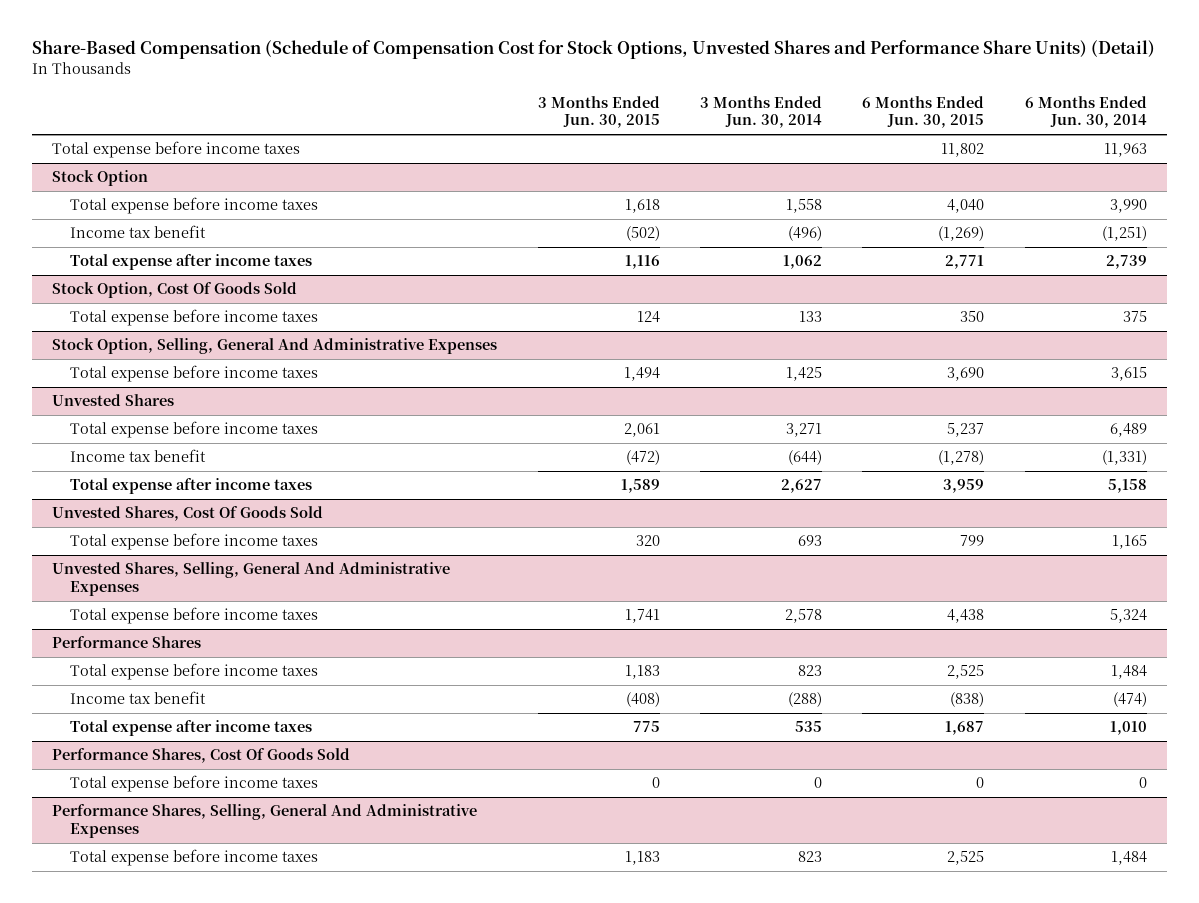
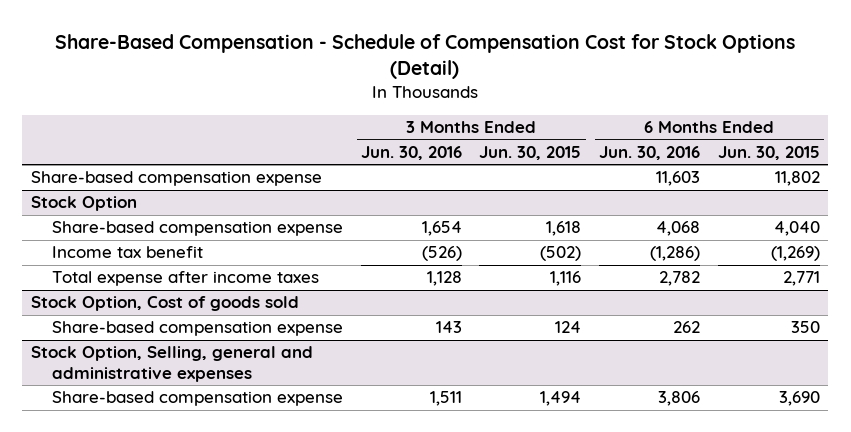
[32,40,1156,60] Share-Based Compensation (Schedule of Compensation Cost for Stock Options, Unvested Shares and Performance Share Units) (Detail) -> [55,33,796,80] Share-Based Compensation - Schedule of Compensation Cost for Stock Options (Detail)
[699,95,822,129] 3 Months Ended Jun. 30, 2014 -> none
[1024,95,1147,129] 6 Months Ended Jun. 30, 2014 -> none
none -> [360,145,462,160] Jun. 30, 2016
none -> [599,145,701,160] Jun. 30, 2016
[52,141,301,159] Total expense before income taxes -> [30,171,322,187] Share-based compensation expense
[69,197,318,215] Total expense before income taxes -> [52,221,344,237] Share-based compensation expense
[52,394,175,407] Unvested Shares -> none
[69,421,318,439] Total expense before income taxes -> none
[69,449,206,463] Income tax benefit -> none
[69,478,312,495] Total expense after income taxes -> none
[52,506,324,522] Unvested Shares, Cost Of Goods Sold -> none
[69,533,318,551] Total expense before income taxes -> none
[52,562,451,596] Unvested Shares, Selling, General And Administrative Expenses -> none
[69,607,318,625] Total expense before income taxes -> none
[52,636,202,649] Performance Shares -> none
[69,663,318,681] Total expense before income taxes -> none
[69,691,206,705] Income tax benefit -> none
[69,720,312,737] Total expense after income taxes -> none
[52,748,351,764] Performance Shares, Cost Of Goods Sold -> none
[69,775,318,793] Total expense before income taxes -> none
[52,804,478,838] Performance Shares, Selling, General And Administrative Expenses -> none
[69,849,318,867] Total expense before income taxes -> none
[52,282,298,299] Stock Option, Cost Of Goods Sold -> [30,296,299,312] Stock Option, Cost of goods sold
[69,309,318,327] Total expense before income taxes -> [52,321,344,337] Share-based compensation expense
[52,338,498,355] Stock Option, Selling, General And Administrative Expenses -> [30,346,313,382] Stock Option, Selling, general and administrative expenses
[69,365,318,383] Total expense before income taxes -> [52,391,344,407] Share-based compensation expense

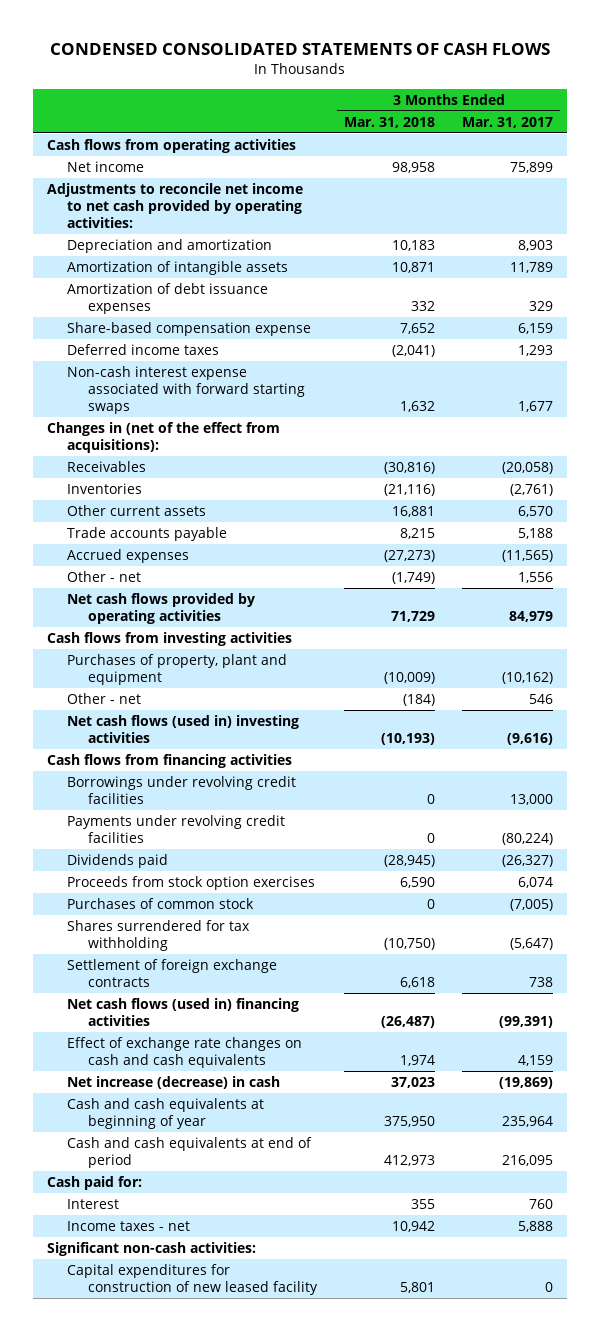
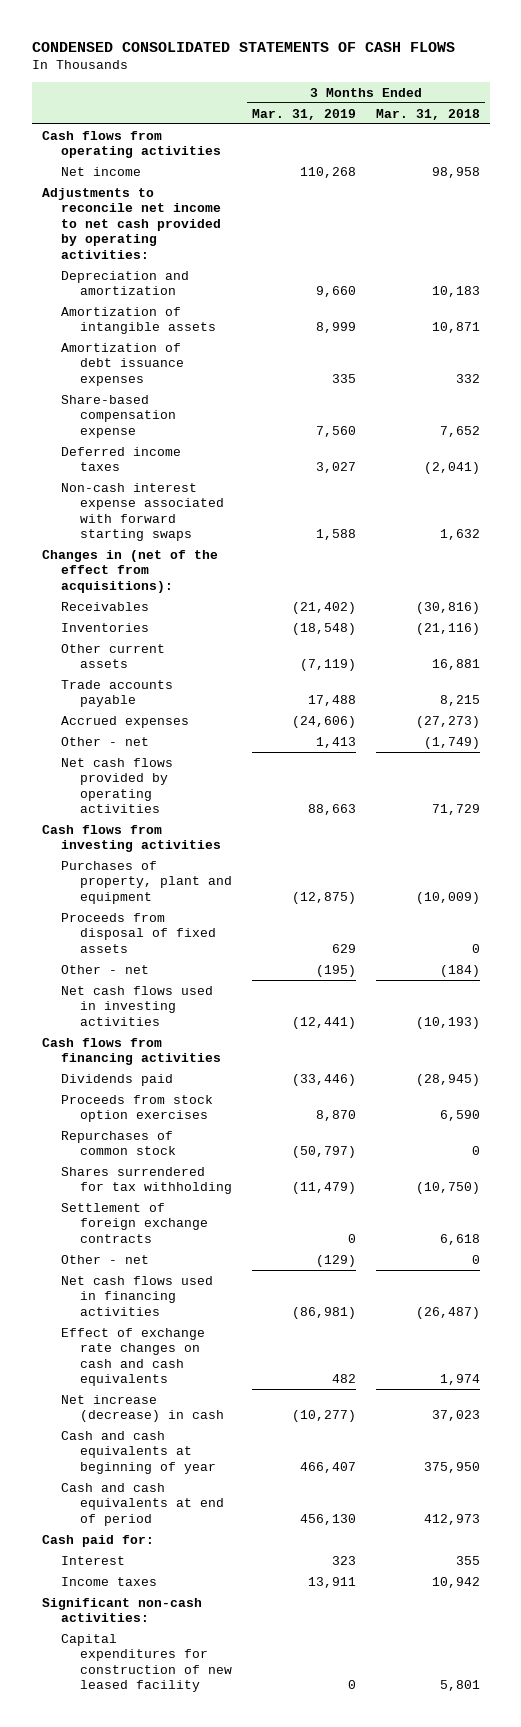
[462,116,554,128] Mar. 31, 2017 -> none
none -> [251,108,356,120] Mar. 31, 2019
none -> [60,912,216,953] Proceeds from disposal of fixed assets
[67,715,300,744] Net cash flows (used in) investing activities -> [60,985,213,1026] Net cash flows used in investing activities
[67,776,297,805] Borrowings under revolving credit facilities -> none
[67,815,286,844] Payments under revolving credit facilities -> none
[67,898,255,910] Purchases of common stock -> [60,1130,176,1156] Repurchases of common stock
none -> [60,1254,149,1264] Other - net
[67,998,300,1027] Net cash flows (used in) financing activities -> [60,1275,213,1316] Net cash flows used in financing activities
[67,1221,191,1232] Income taxes - net -> [60,1576,157,1586] Income taxes

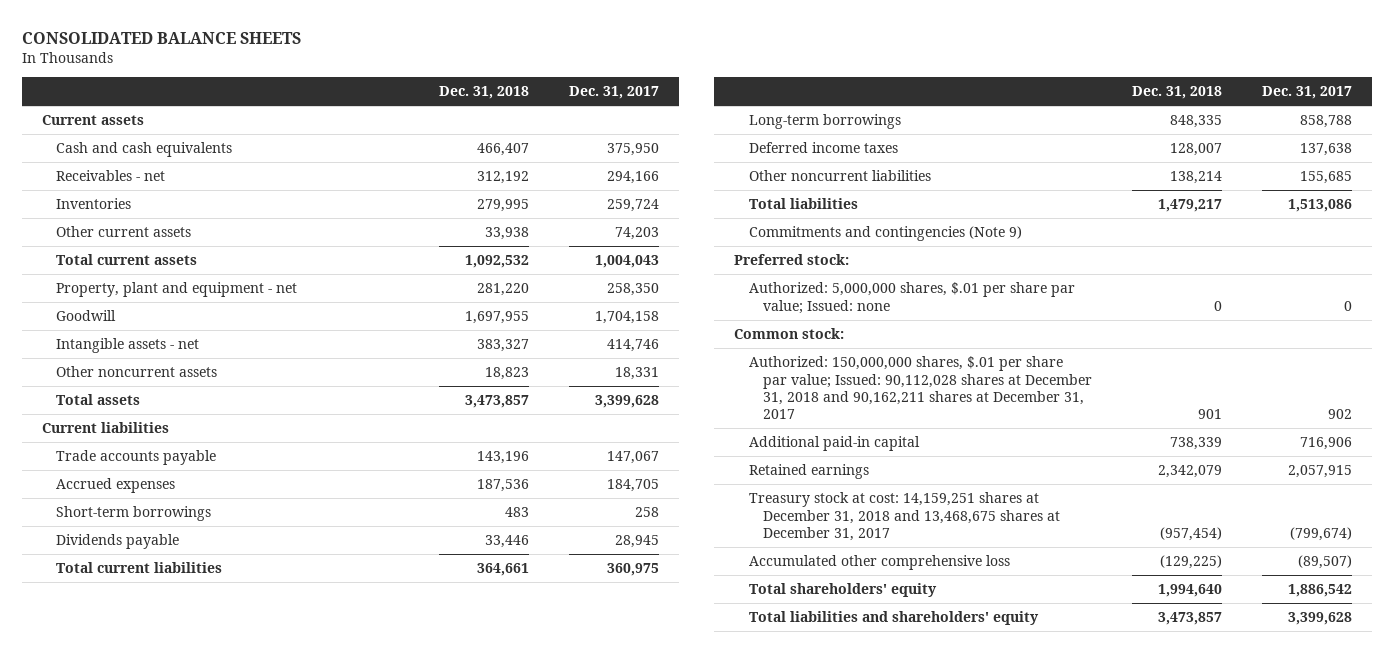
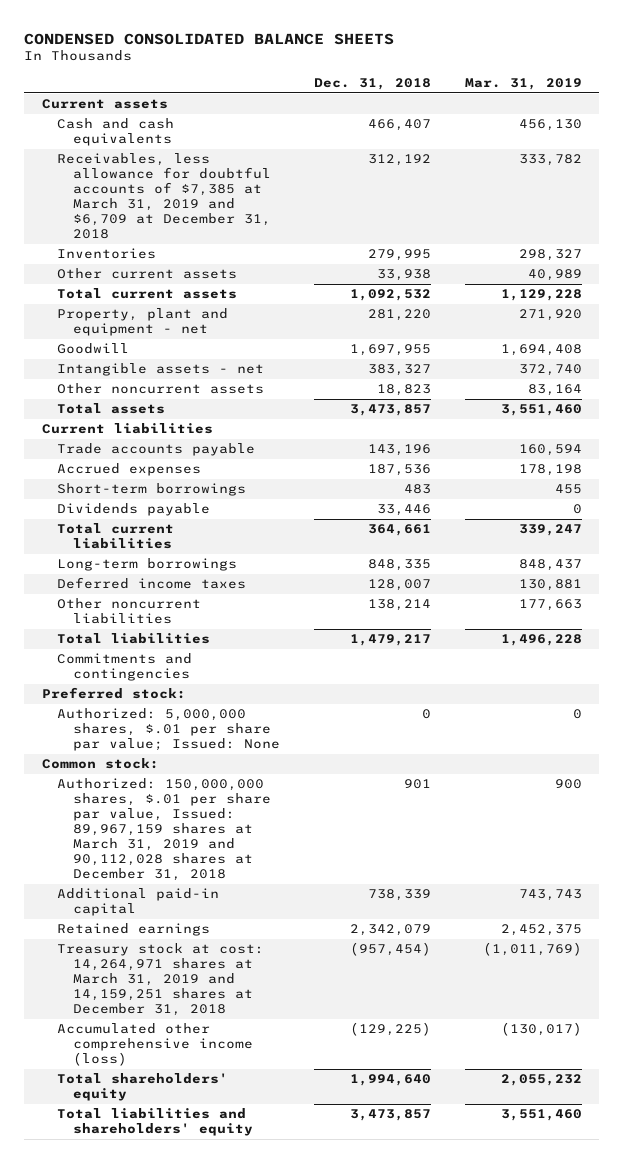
[21,31,301,44] CONSOLIDATED BALANCE SHEETS -> [24,32,395,45] CONDENSED CONSOLIDATED BALANCE SHEETS
[569,86,660,100] Dec. 31, 2017 -> none
none -> [464,78,582,91] Mar. 31, 2019
[56,170,166,182] Receivables - net -> [57,153,271,239] Receivables, less allowance for doubtful accounts of $7,385 at March 31, 2019 and $6,709 at December 31, 2018
[748,226,1022,242] Commitments and contingencies (Note 9) -> [57,653,193,682] Commitments and contingencies
[748,282,1075,314] Authorized: 5,000,000 shares, $.01 per share par value; Issued: none -> [57,708,280,752] Authorized: 5,000,000 shares, $.01 per share par value; Issued: None
[748,356,1092,420] Authorized: 150,000,000 shares, $.01 per share par value; Issued: 90,112,028 shares at December 31, 2018 and 90,162,211 shares at December 31, 2017 -> [57,778,271,881] Authorized: 150,000,000 shares, $.01 per share par value, Issued: 89,967,159 shares at March 31, 2019 and 90,112,028 shares at December 31, 2018
[748,492,1060,541] Treasury stock at cost: 14,159,251 shares at December 31, 2018 and 13,468,675 shares at December 31, 2017 -> [57,943,265,1017] Treasury stock at cost: 14,264,971 shares at March 31, 2019 and 14,159,251 shares at December 31, 2018
[748,555,1010,571] Accumulated other comprehensive loss -> [57,1023,253,1067] Accumulated other comprehensive income (loss)

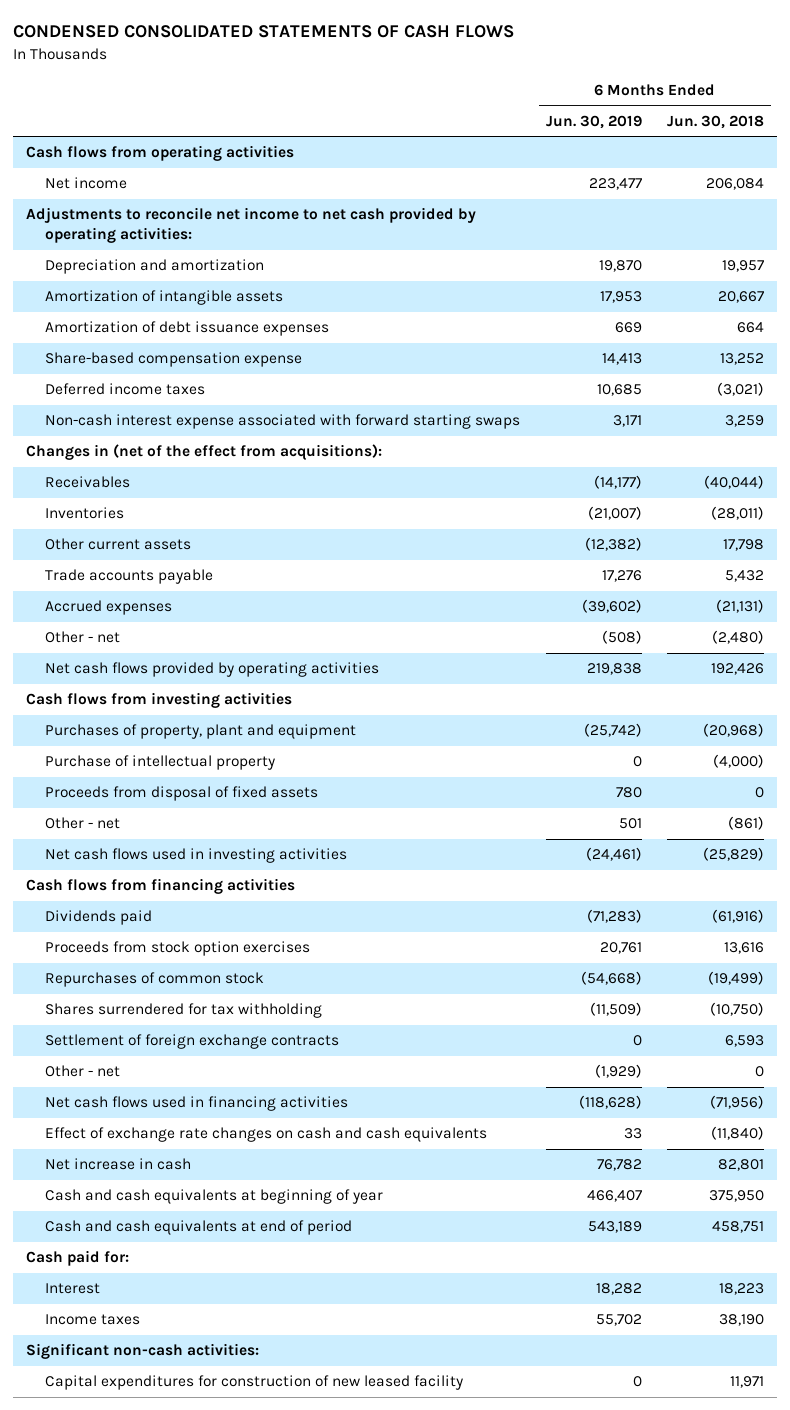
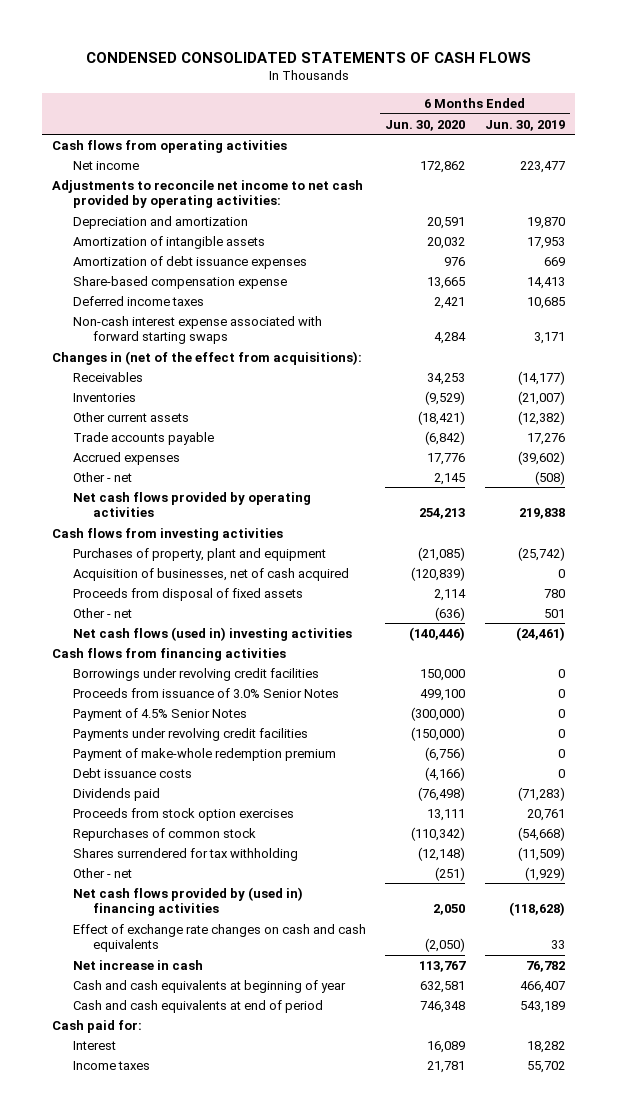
[667,114,765,129] Jun. 30, 2018 -> none
none -> [385,119,466,131] Jun. 30, 2020
[45,755,276,771] Purchase of intellectual property -> none
none -> [72,567,349,581] Acquisition of businesses, net of cash acquired
[45,848,348,864] Net cash flows used in investing activities -> [72,626,352,641] Net cash flows (used in) investing activities
none -> [72,667,319,681] Borrowings under revolving credit facilities
none -> [72,687,339,698] Proceeds from issuance of 3.0% Senior Notes
none -> [72,707,247,721] Payment of 4.5% Senior Notes
none -> [72,727,308,741] Payments under revolving credit facilities
none -> [72,747,336,761] Payment of make-whole redemption premium
none -> [72,767,192,778] Debt issuance costs
[45,1034,340,1050] Settlement of foreign exchange contracts -> none
[45,1096,349,1112] Net cash flows used in financing activities -> [72,886,303,917] Net cash flows provided by (used in) financing activities
[25,1343,259,1360] Significant non-cash activities: -> none
[45,1375,464,1391] Capital expenditures for construction of new leased facility -> none

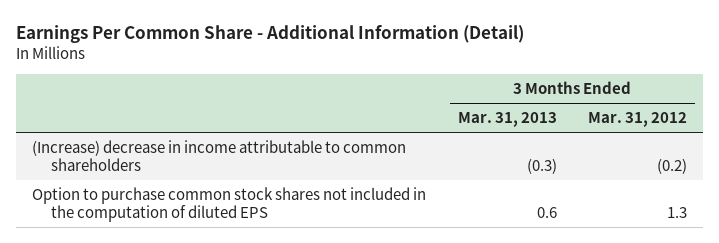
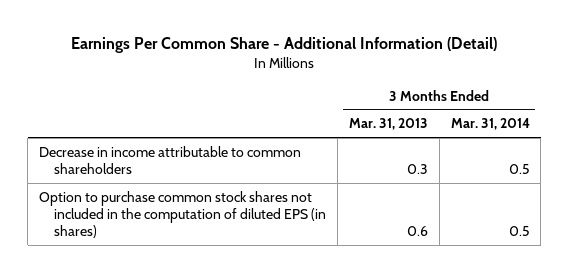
[588,112,688,128] Mar. 31, 2012 -> none
none -> [450,118,530,131] Mar. 31, 2014
[31,139,406,171] (Increase) decrease in income attributable to common shareholders -> [39,145,302,174] Decrease in income attributable to common shareholders
[526,157,557,174] (0.3) -> [406,163,428,174] 0.3
[31,186,426,222] Option to purchase common stock shares not included in the computation of diluted EPS -> [39,190,326,238] Option to purchase common stock shares not included in the computation of diluted EPS (in shares)

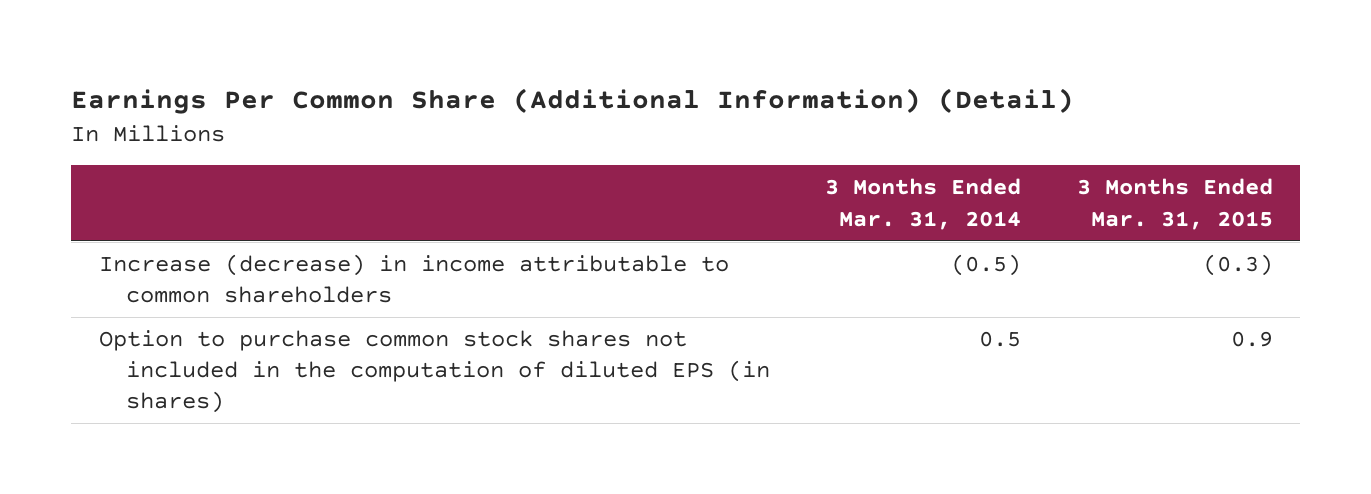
[71,37,498,54] Earnings Per Common Share - Additional Information (Detail) -> [70,88,1074,115] Earnings Per Common Share (Additional Information) (Detail)
[348,118,428,131] Mar. 31, 2013 -> none
none -> [1076,178,1273,230] 3 Months Ended Mar. 31, 2015
[39,145,302,174] Decrease in income attributable to common shareholders -> [98,254,729,304] Increase (decrease) in income attributable to common shareholders
[508,163,530,174] 0.5 -> [951,254,1022,277] (0.5)

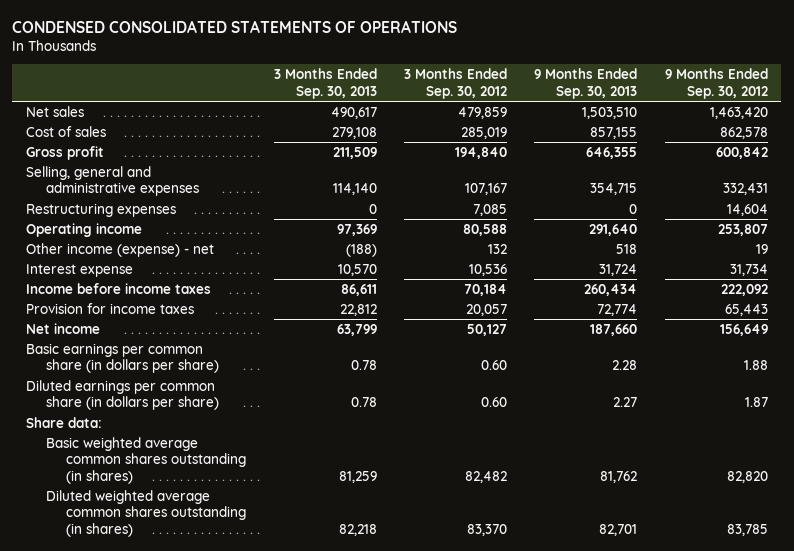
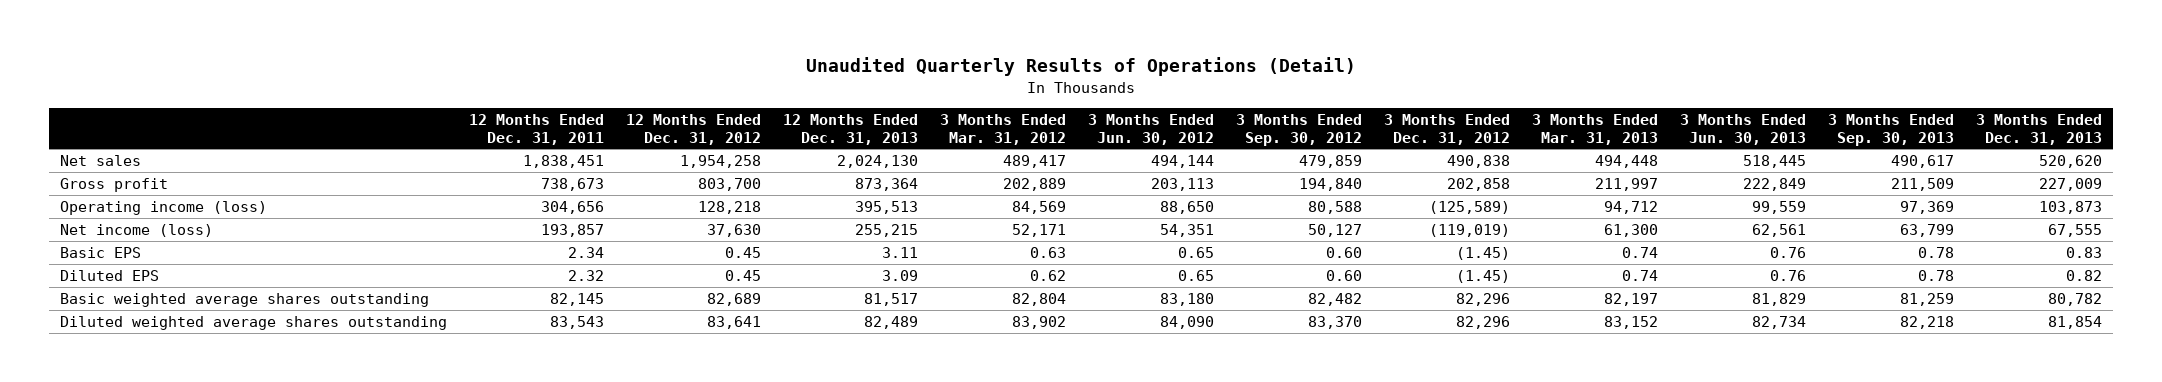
[12,19,458,33] CONDENSED CONSOLIDATED STATEMENTS OF OPERATIONS -> [805,57,1356,77] Unaudited Quarterly Results of Operations (Detail)
[534,68,638,99] 9 Months Ended Sep. 30, 2013 -> none
[664,68,768,99] 9 Months Ended Sep. 30, 2012 -> none
none -> [468,114,604,145] 12 Months Ended Dec. 31, 2011
none -> [625,114,761,145] 12 Months Ended Dec. 31, 2012
none -> [782,114,918,145] 12 Months Ended Dec. 31, 2013
none -> [939,114,1066,145] 3 Months Ended Mar. 31, 2012
none -> [1087,114,1214,145] 3 Months Ended Jun. 30, 2012
none -> [1383,114,1510,145] 3 Months Ended Dec. 31, 2012
none -> [1531,114,1658,145] 3 Months Ended Mar. 31, 2013
none -> [1680,114,1807,145] 3 Months Ended Jun. 30, 2013
none -> [1976,114,2103,145] 3 Months Ended Dec. 31, 2013
[25,125,106,137] Cost of sales -> none
[25,165,200,197] Selling, general and administrative expenses -> none
[25,202,176,217] Restructuring expenses -> none
[25,242,214,257] Other income (expense) - net -> none
[25,263,133,277] Interest expense -> none
[25,282,211,294] Income before income taxes -> none
[25,302,194,314] Provision for income taxes -> none
[25,416,102,428] Share data: -> none
[25,222,142,237] Operating income -> [59,200,267,215] Operating income (loss)
[25,322,100,334] Net income -> [59,223,213,237] Net income (loss)
[25,342,220,374] Basic earnings per common share (in dollars per share) -> [59,246,141,258] Basic EPS
[25,379,220,411] Diluted earnings per common share (in dollars per share) -> [59,269,159,281] Diluted EPS
[46,436,247,484] Basic weighted average common shares outstanding (in shares) -> [59,292,429,307] Basic weighted average shares outstanding
[46,489,247,537] Diluted weighted average common shares outstanding (in shares) -> [59,315,447,330] Diluted weighted average shares outstanding

